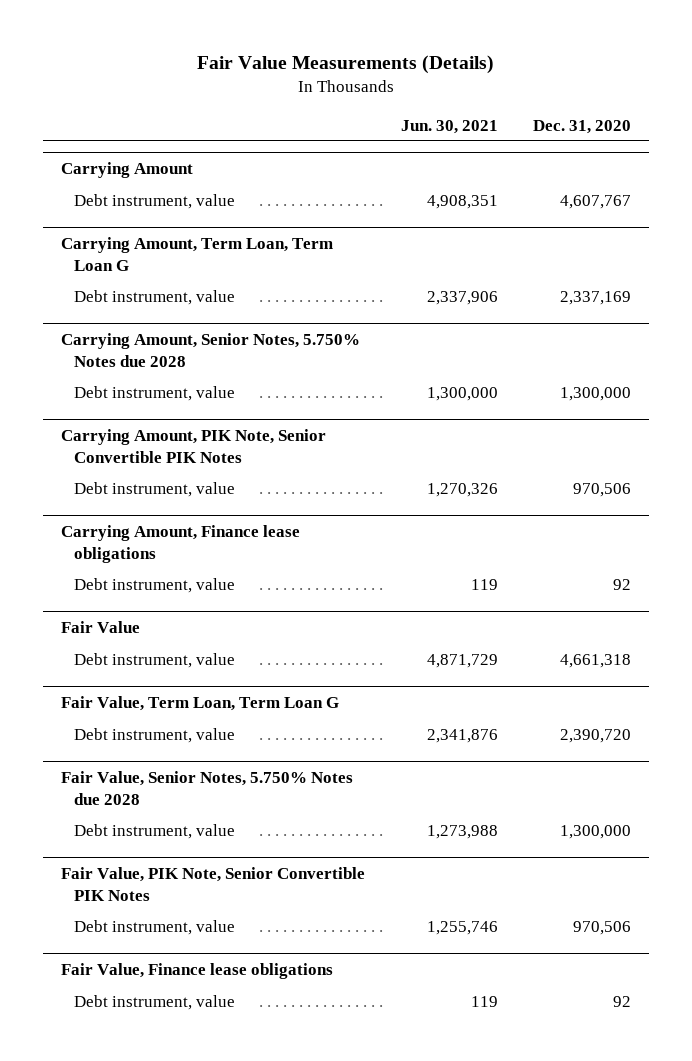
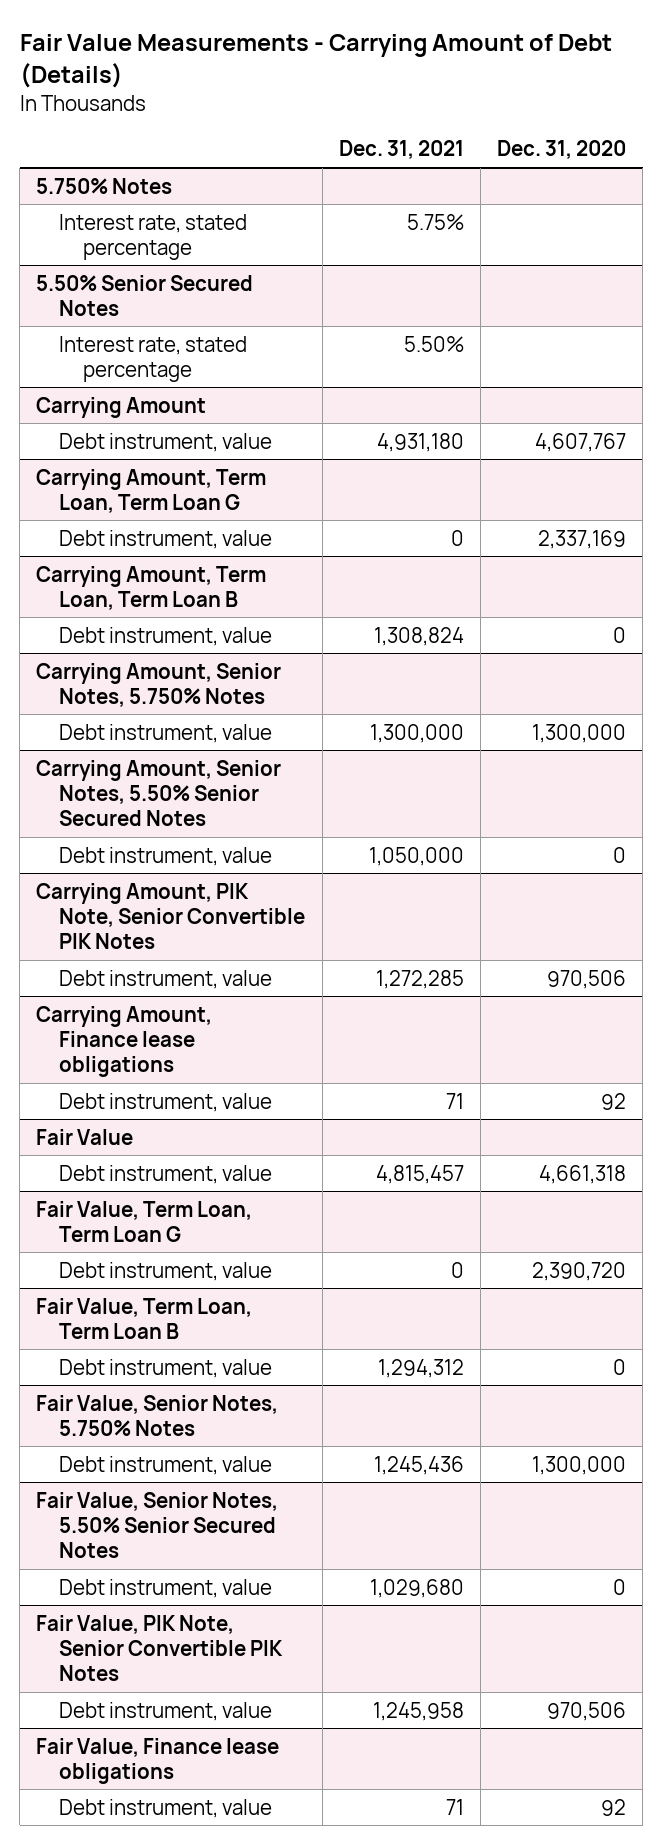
[197,55,495,75] Fair Value Measurements (Details) -> [19,34,612,88] Fair Value Measurements - Carrying Amount of Debt (Details)
[400,119,498,134] Jun. 30, 2021 -> none
none -> [338,140,464,160] Dec. 31, 2021
none -> [36,177,173,194] 5.750% Notes
none -> [59,213,248,260] Interest rate, stated percentage
none -> [36,274,254,316] 5.50% Senior Secured Notes
none -> [59,335,248,382] Interest rate, stated percentage
none -> [36,565,267,610] Carrying Amount, Term Loan, Term Loan B
none -> [59,626,273,646] Debt instrument, value
[60,333,360,368] Carrying Amount, Senior Notes, 5.750% Notes due 2028 -> [36,662,282,707] Carrying Amount, Senior Notes, 5.750% Notes
none -> [36,759,282,827] Carrying Amount, Senior Notes, 5.50% Senior Secured Notes
none -> [59,846,273,866] Debt instrument, value
none -> [36,1297,253,1339] Fair Value, Term Loan, Term Loan B
none -> [59,1358,273,1378] Debt instrument, value
[60,771,353,806] Fair Value, Senior Notes, 5.750% Notes due 2028 -> [36,1394,279,1436] Fair Value, Senior Notes, 5.750% Notes
none -> [36,1491,279,1559] Fair Value, Senior Notes, 5.50% Senior Secured Notes
none -> [59,1578,273,1598] Debt instrument, value

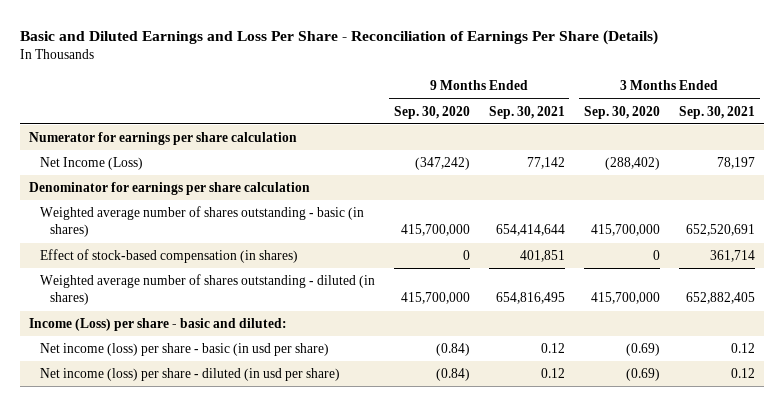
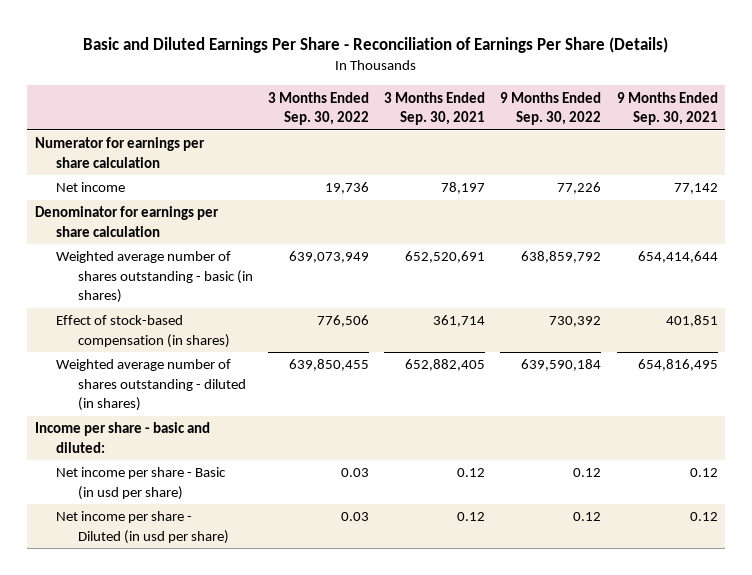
[19,30,658,46] Basic and Diluted Earnings and Loss Per Share - Reconciliation of Earnings Per Share (Details) -> [83,37,669,54] Basic and Diluted Earnings Per Share - Reconciliation of Earnings Per Share (Details)
[393,105,470,119] Sep. 30, 2020 -> none
[583,105,660,119] Sep. 30, 2020 -> none
none -> [267,91,369,126] 3 Months Ended Sep. 30, 2022
none -> [500,91,602,126] 9 Months Ended Sep. 30, 2022
[39,157,143,171] Net Income (Loss) -> [56,182,126,193] Net income
[29,318,288,332] Income (Loss) per share - basic and diluted: -> [34,422,210,453] Income per share - basic and diluted:
[39,343,329,357] Net income (loss) per share - basic (in usd per share) -> [56,467,227,500] Net income per share - Basic (in usd per share)
[39,368,340,382] Net income (loss) per share - diluted (in usd per share) -> [56,511,229,544] Net income per share - Diluted (in usd per share)

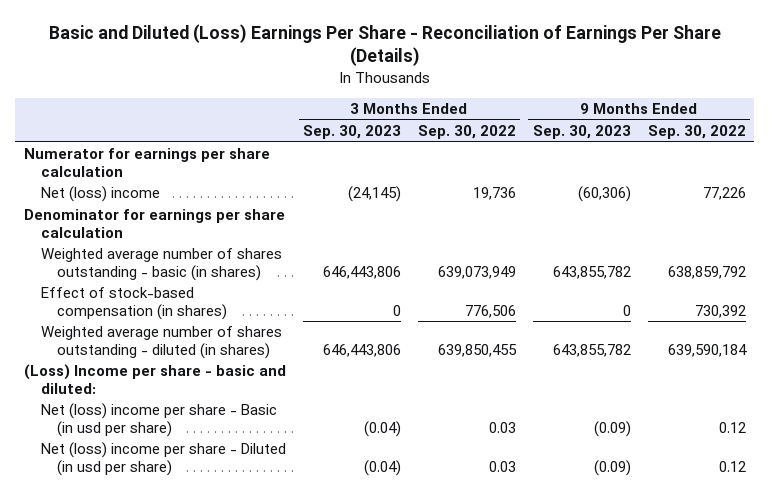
[83,37,669,54] Basic and Diluted Earnings Per Share - Reconciliation of Earnings Per Share (Details) -> [48,23,721,67] Basic and Diluted (Loss) Earnings Per Share - Reconciliation of Earnings Per Share (Details)
[384,91,486,126] 3 Months Ended Sep. 30, 2021 -> none
[616,91,718,126] 9 Months Ended Sep. 30, 2021 -> none
none -> [302,125,401,140] Sep. 30, 2023
none -> [532,125,631,140] Sep. 30, 2023
[56,182,126,193] Net income -> [40,186,160,203] Net (loss) income
[34,422,210,453] Income per share - basic and diluted: -> [23,364,286,394] (Loss) Income per share - basic and diluted:
[56,467,227,500] Net income per share - Basic (in usd per share) -> [40,403,277,437] Net (loss) income per share - Basic (in usd per share)
[56,511,229,544] Net income per share - Diluted (in usd per share) -> [40,442,286,476] Net (loss) income per share - Diluted (in usd per share)

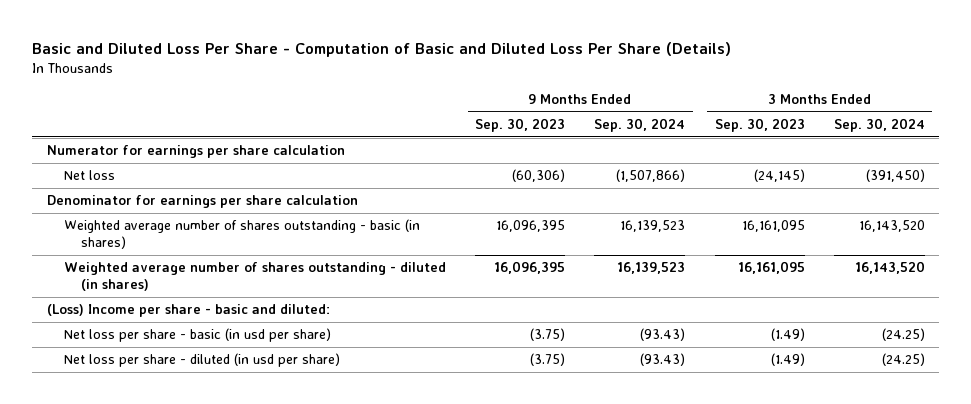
[48,23,721,67] Basic and Diluted (Loss) Earnings Per Share - Reconciliation of Earnings Per Share (Details) -> [31,41,731,57] Basic and Diluted Loss Per Share - Computation of Basic and Diluted Loss Per Share (Details)
[417,125,516,140] Sep. 30, 2022 -> none
[647,125,746,140] Sep. 30, 2022 -> none
none -> [594,118,686,133] Sep. 30, 2024
none -> [833,118,925,133] Sep. 30, 2024
[40,186,160,203] Net (loss) income -> [63,170,115,181] Net loss
[40,287,228,320] Effect of stock-based compensation (in shares) -> none
[322,265,401,279] 646,443,806 -> [741,220,805,233] 16,161,095
[552,265,631,279] 643,855,782 -> [496,220,566,233] 16,096,395
[322,343,401,357] 646,443,806 -> [737,261,805,275] 16,161,095
[552,343,631,357] 643,855,782 -> [494,261,566,275] 16,096,395
[40,403,277,437] Net (loss) income per share - Basic (in usd per share) -> [63,328,331,343] Net loss per share - basic (in usd per share)
[363,420,401,437] (0.04) -> [770,328,805,342] (1.49)
[593,420,631,437] (0.09) -> [530,328,566,342] (3.75)
[40,442,286,476] Net (loss) income per share - Diluted (in usd per share) -> [63,353,340,368] Net loss per share - diluted (in usd per share)
[363,459,401,476] (0.04) -> [770,353,805,367] (1.49)
[593,459,631,476] (0.09) -> [530,353,566,367] (3.75)

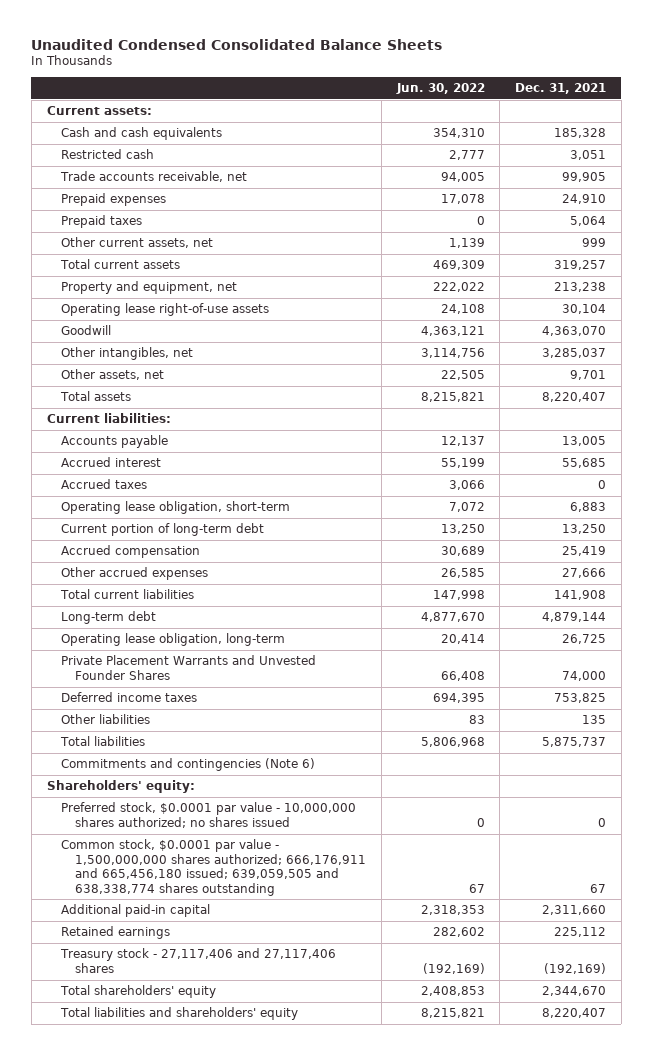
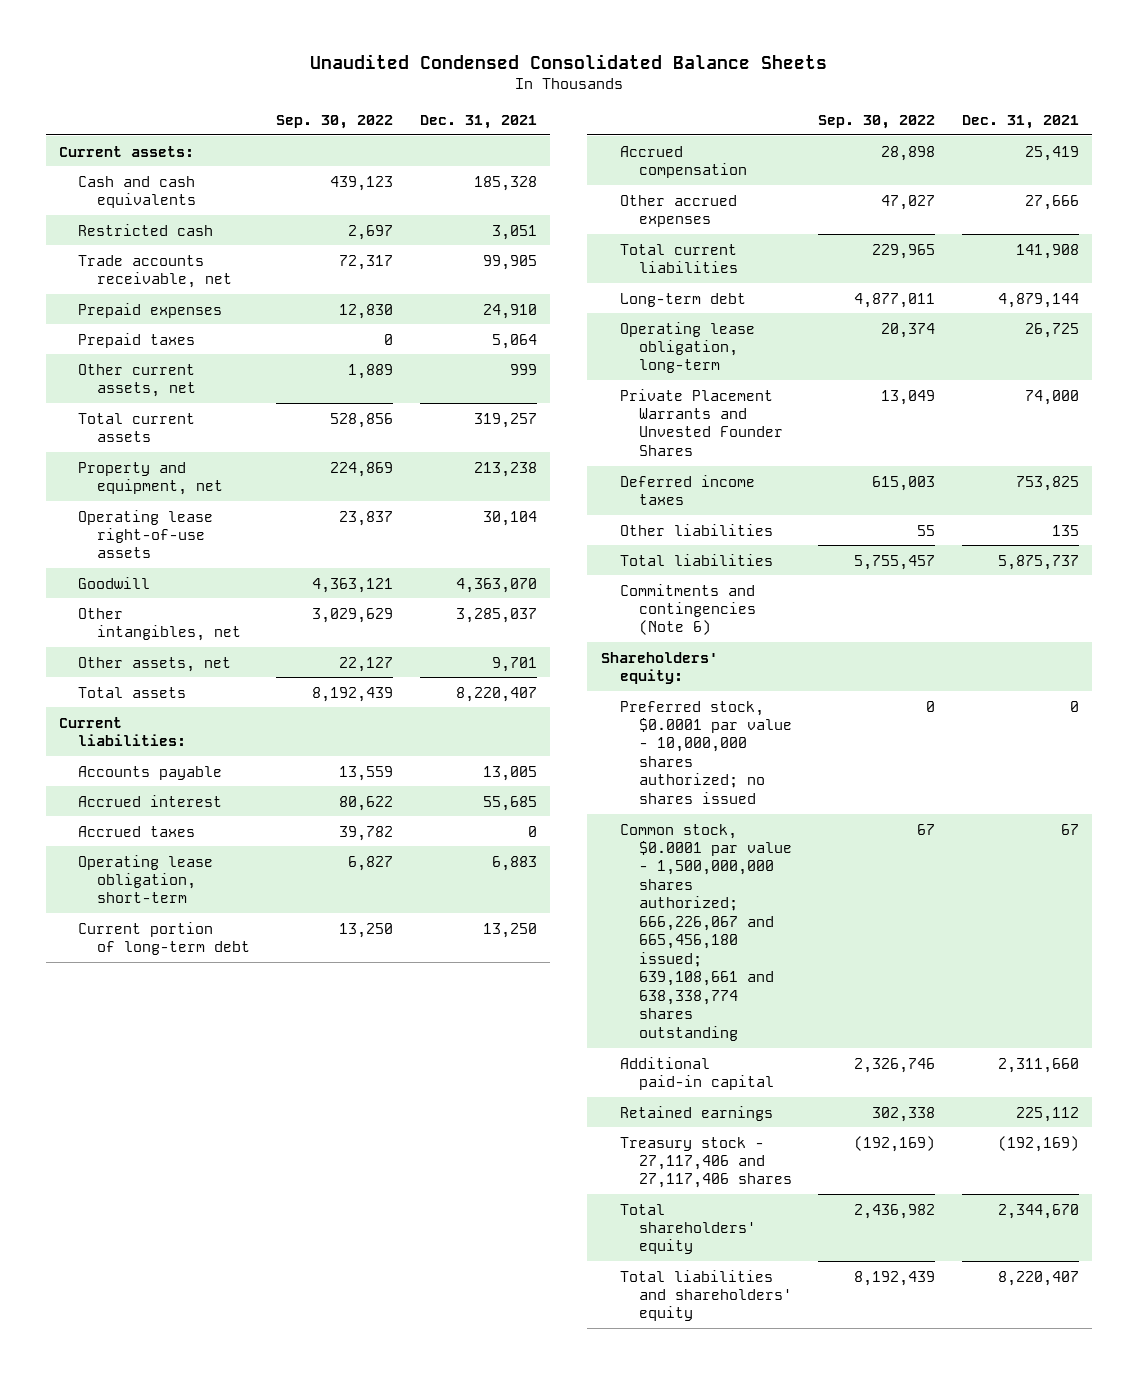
[395,83,485,95] Jun. 30, 2022 -> none
none -> [276,115,394,130] Sep. 30, 2022
[61,839,367,896] Common stock, $0.0001 par value - 1,500,000,000 shares authorized; 666,176,911 and 665,456,180 issued; 639,059,505 and 638,338,774 shares outstanding -> [619,823,793,1041] Common stock, $0.0001 par value - 1,500,000,000 shares authorized; 666,226,067 and 665,456,180 issued; 639,108,661 and 638,338,774 shares outstanding

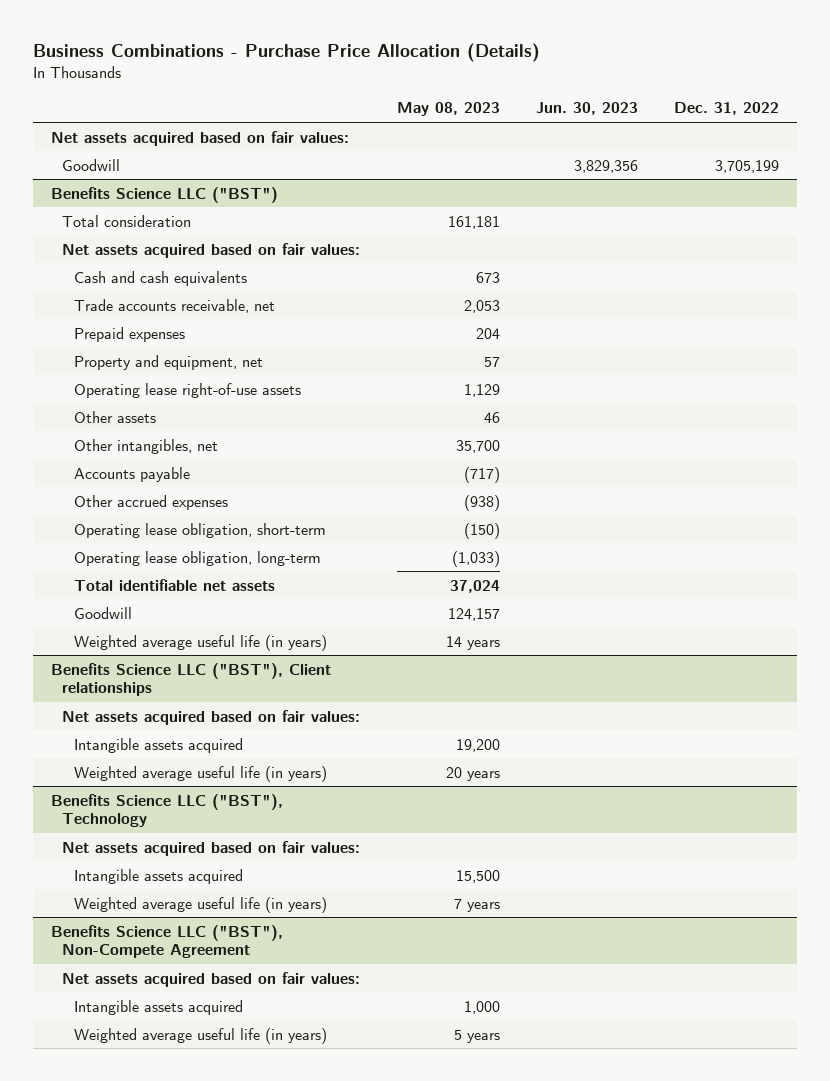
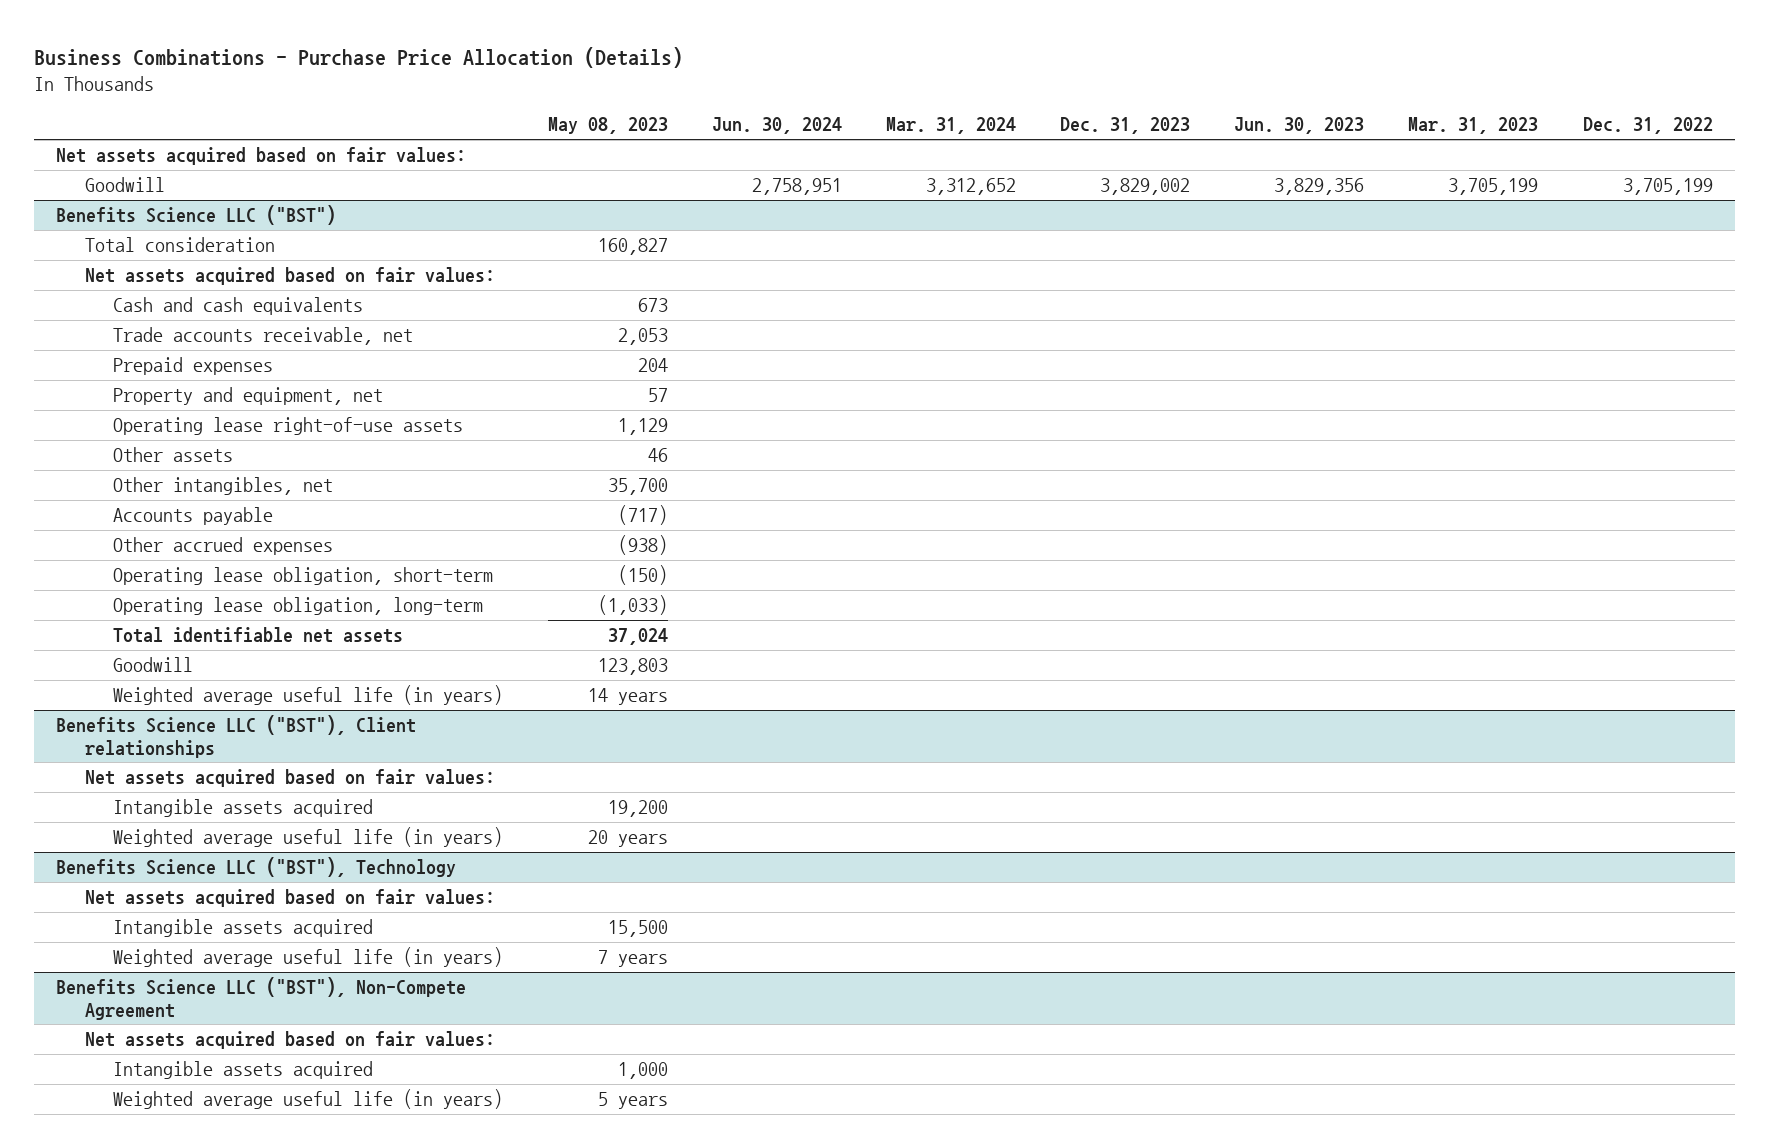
none -> [711,117,842,135] Jun. 30, 2024
none -> [885,117,1016,135] Mar. 31, 2024
none -> [1060,117,1191,135] Dec. 31, 2023
none -> [1408,117,1539,135] Mar. 31, 2023
[447,215,500,229] 161,181 -> [597,238,668,256] 160,827
[447,607,500,621] 124,157 -> [597,658,668,676] 123,803

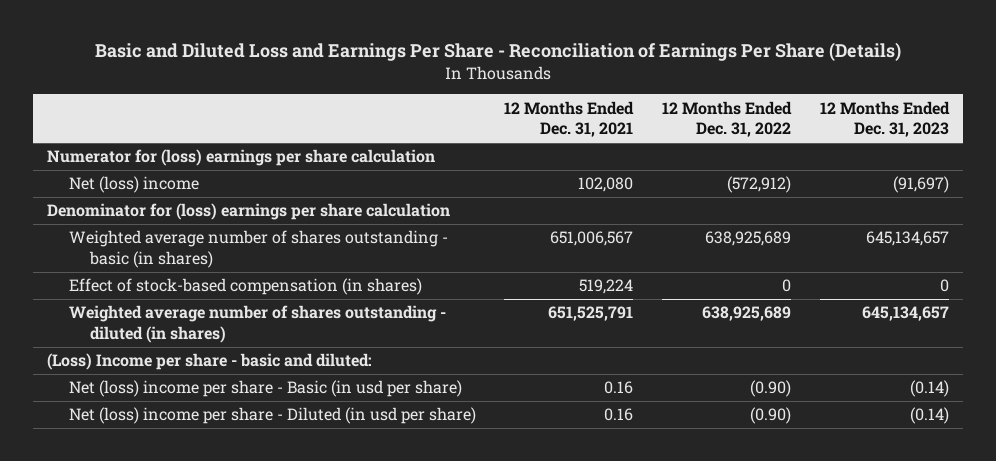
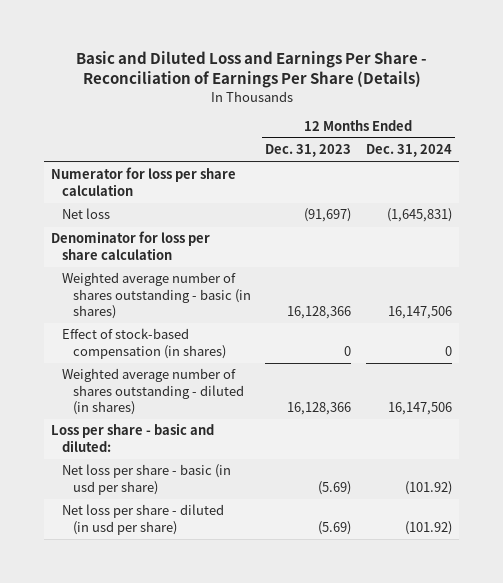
[504,100,635,138] 12 Months Ended Dec. 31, 2021 -> none
[662,100,793,138] 12 Months Ended Dec. 31, 2022 -> none
none -> [365,144,452,158] Dec. 31, 2024
[47,149,436,167] Numerator for (loss) earnings per share calculation -> [51,167,237,196] Numerator for loss per share calculation
[68,176,199,194] Net (loss) income -> [62,208,111,220] Net loss
[47,203,451,221] Denominator for (loss) earnings per share calculation -> [51,231,211,260] Denominator for loss per share calculation
[866,231,950,247] 645,134,657 -> [287,306,352,320] 16,128,366
[862,306,950,322] 645,134,657 -> [287,402,352,416] 16,128,366
[47,353,373,371] (Loss) Income per share - basic and diluted: -> [51,423,215,452] Loss per share - basic and diluted:
[68,380,462,398] Net (loss) income per share - Basic (in usd per share) -> [62,464,232,495] Net loss per share - basic (in usd per share)
[910,380,950,398] (0.14) -> [318,480,352,495] (5.69)
[68,407,476,425] Net (loss) income per share - Diluted (in usd per share) -> [62,504,225,535] Net loss per share - diluted (in usd per share)
[910,407,950,425] (0.14) -> [318,520,352,535] (5.69)

